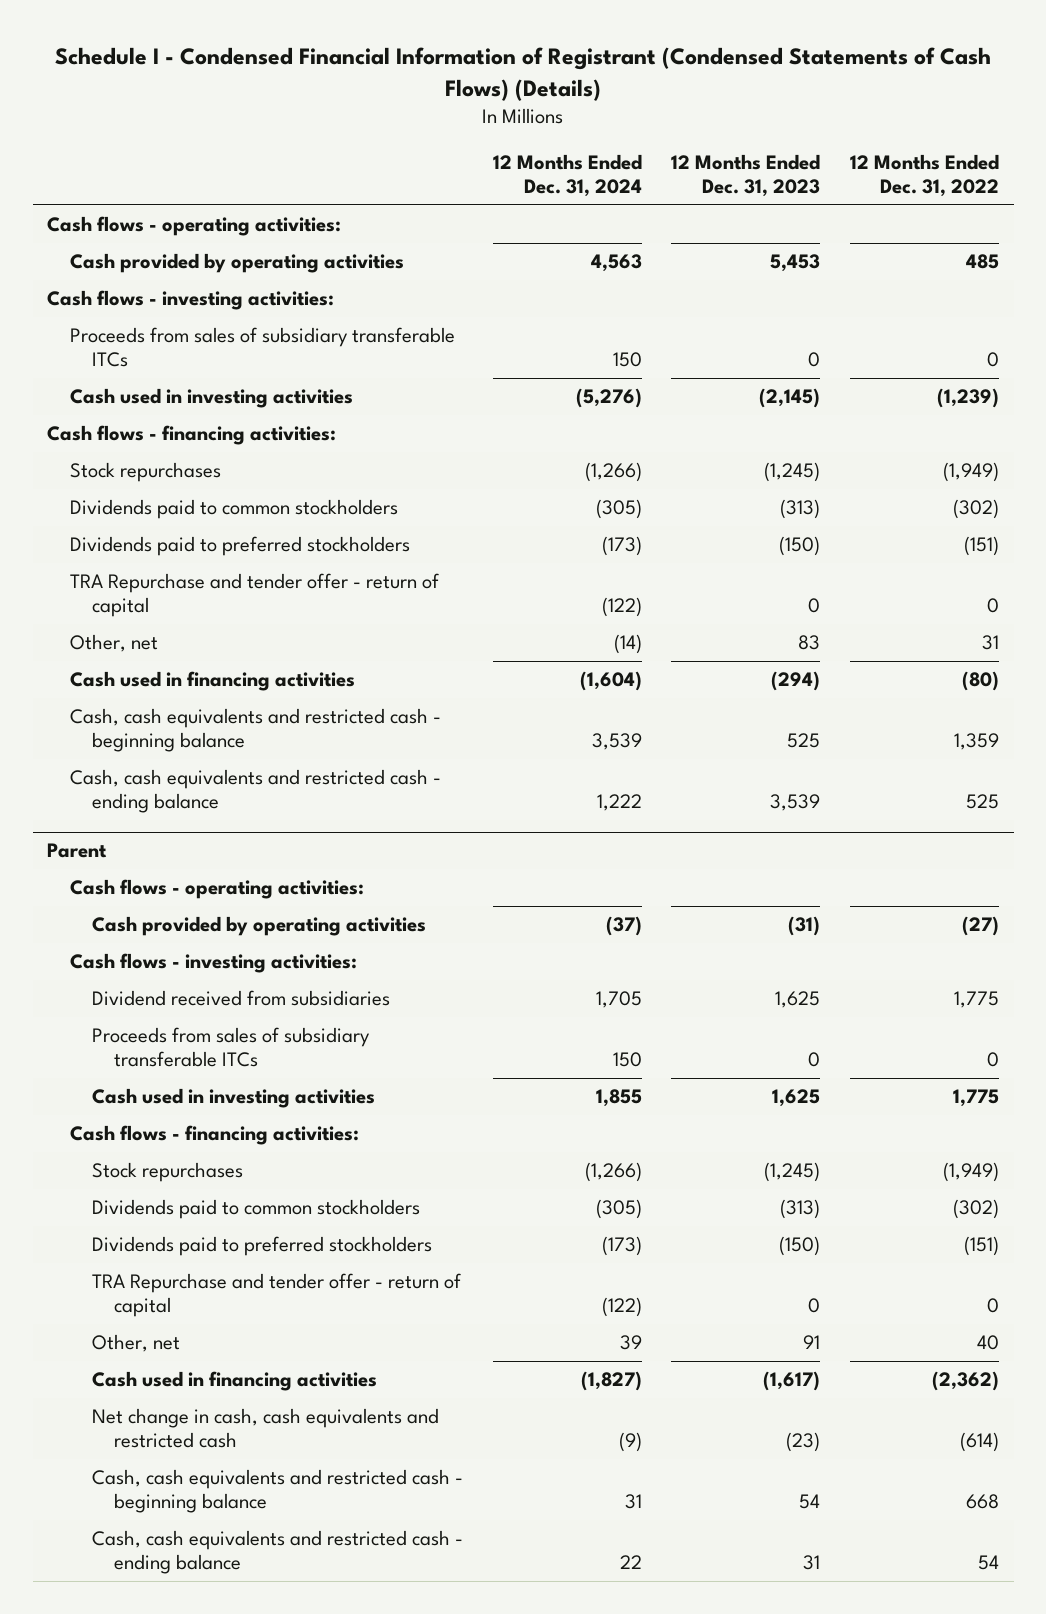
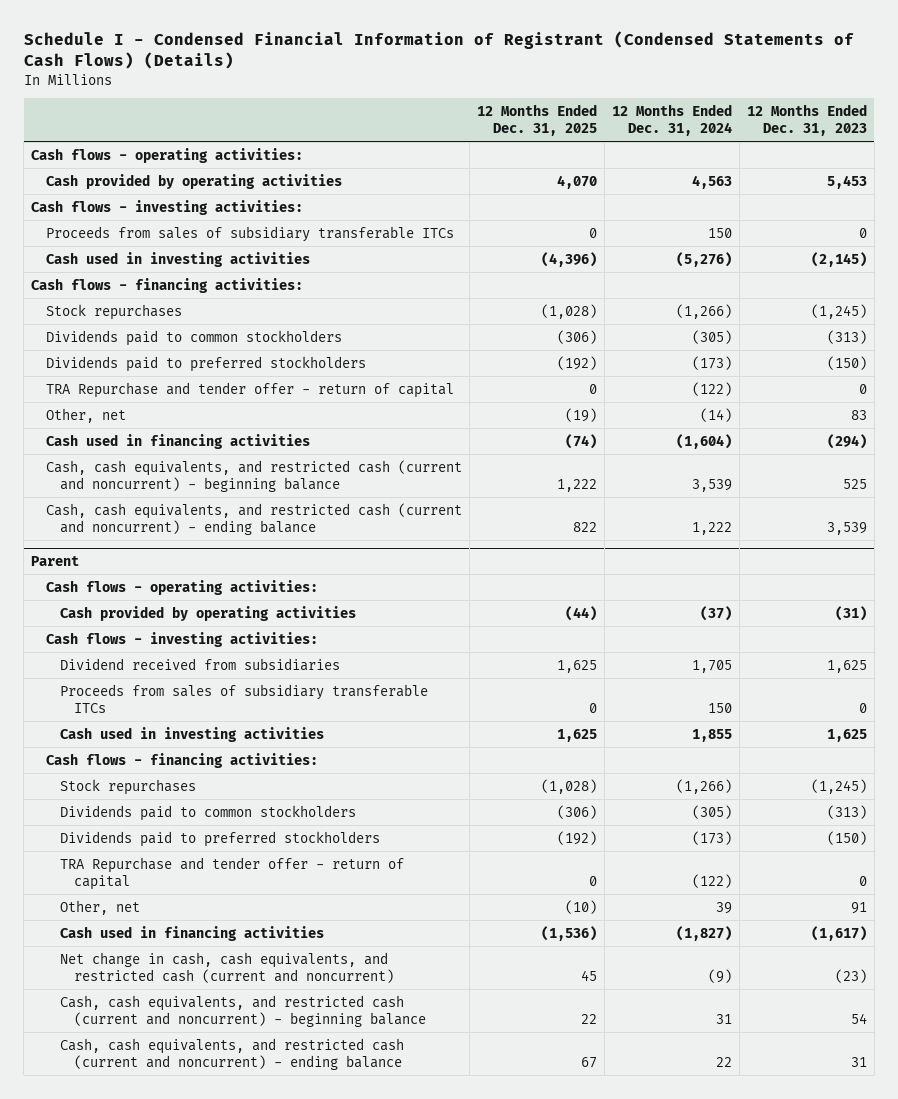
[850,153,1000,197] 12 Months Ended Dec. 31, 2022 -> none
none -> [476,103,597,137] 12 Months Ended Dec. 31, 2025
[69,708,441,753] Cash, cash equivalents and restricted cash - beginning balance -> [45,459,462,492] Cash, cash equivalents, and restricted cash (current and noncurrent) - beginning balance
[69,769,441,814] Cash, cash equivalents and restricted cash - ending balance -> [45,502,462,535] Cash, cash equivalents, and restricted cash (current and noncurrent) - ending balance
[91,1408,439,1449] Net change in cash, cash equivalents and restricted cash -> [59,951,394,983] Net change in cash, cash equivalents, and restricted cash (current and noncurrent)
[91,1469,463,1514] Cash, cash equivalents and restricted cash - beginning balance -> [59,994,426,1027] Cash, cash equivalents, and restricted cash (current and noncurrent) - beginning balance
[91,1530,463,1575] Cash, cash equivalents and restricted cash - ending balance -> [59,1037,404,1070] Cash, cash equivalents, and restricted cash (current and noncurrent) - ending balance

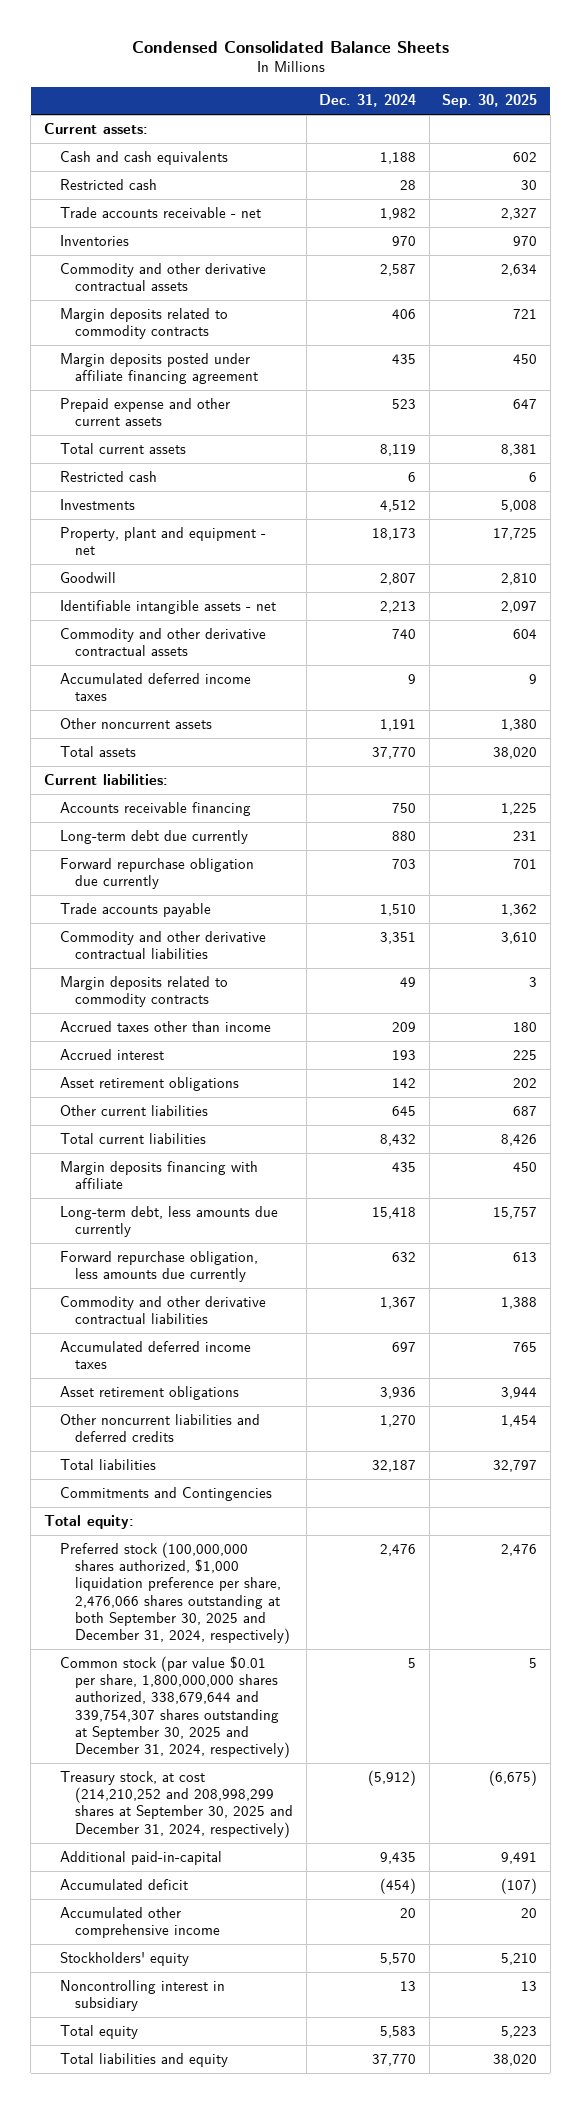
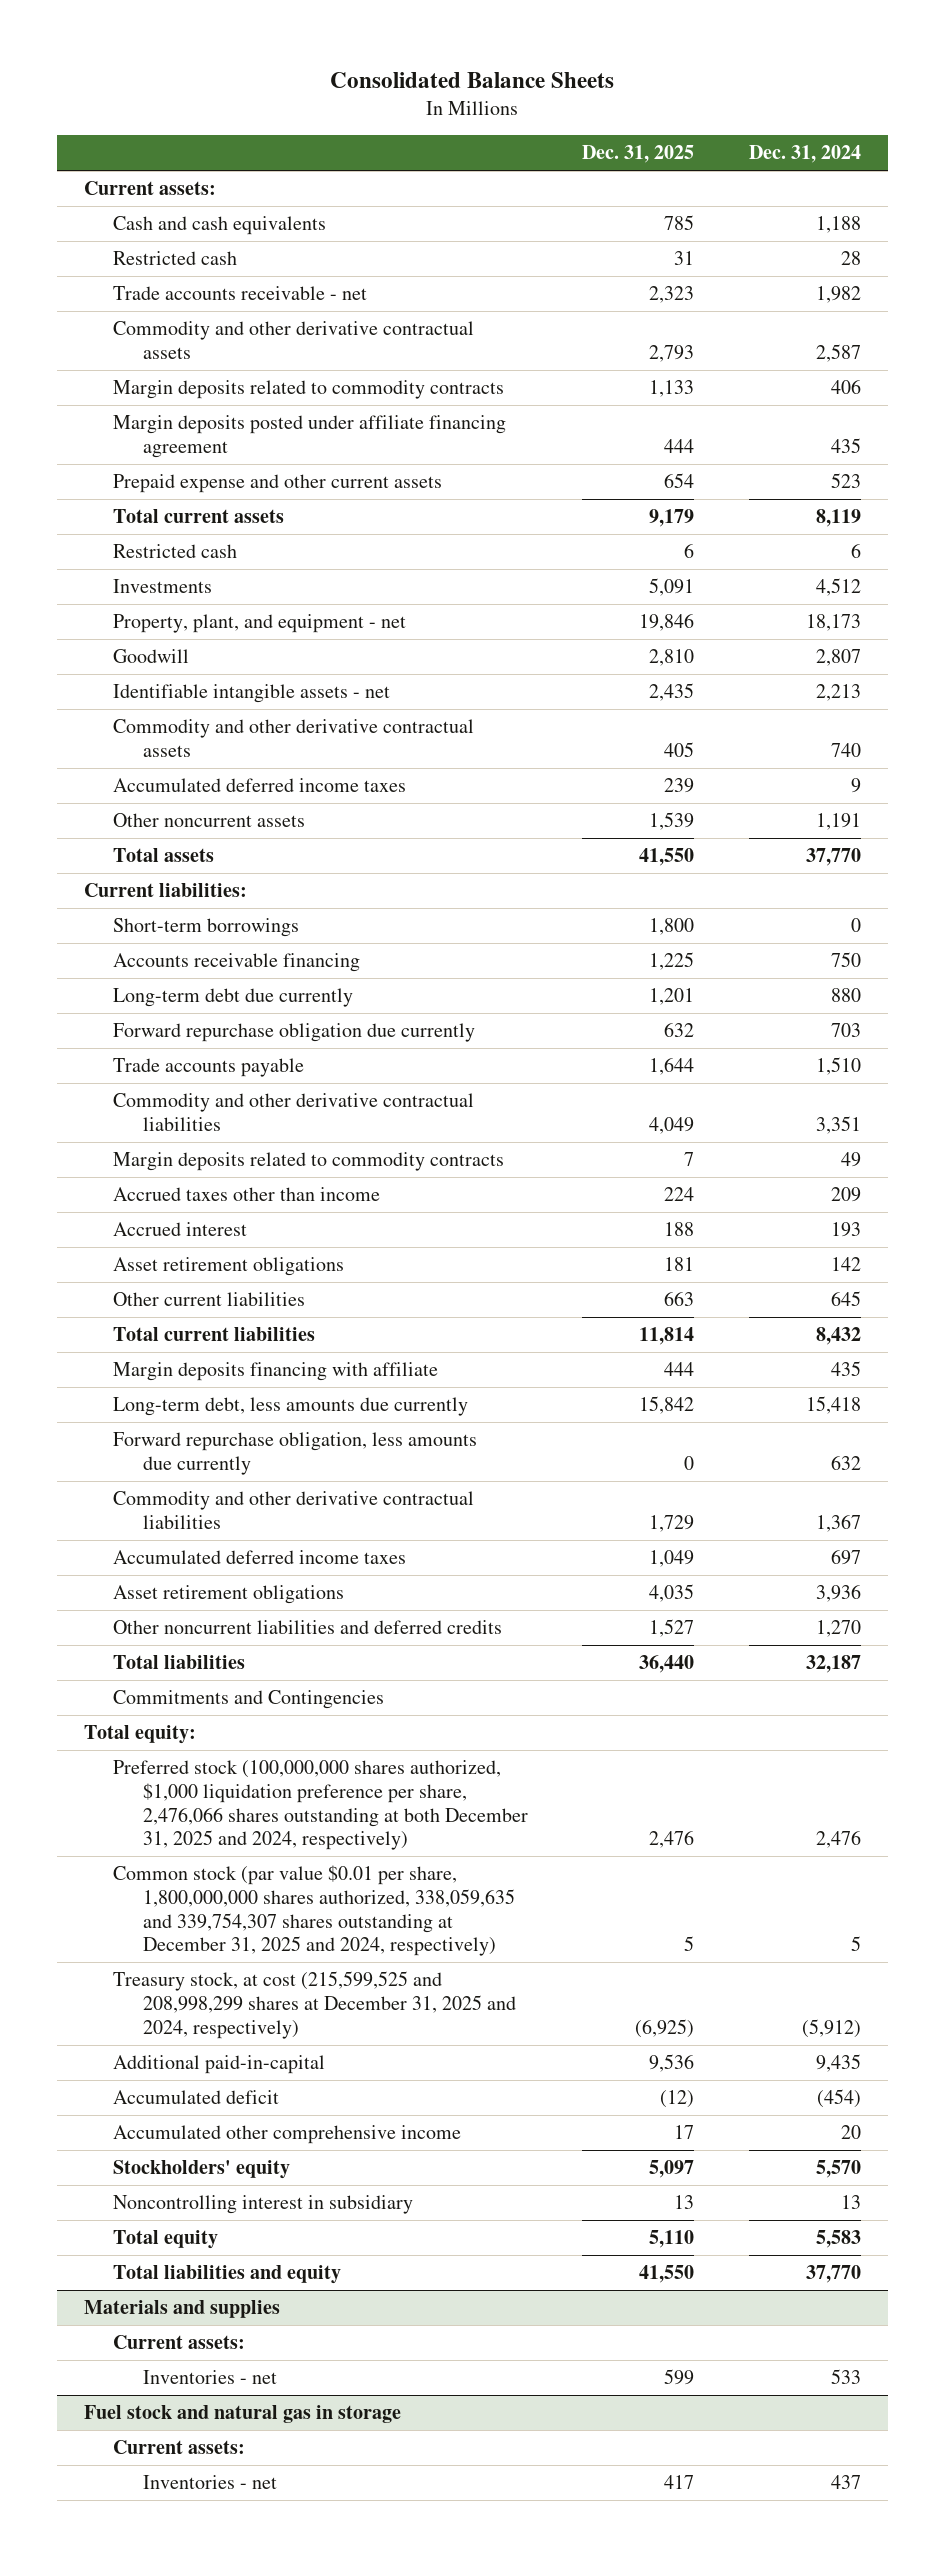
[131,41,449,54] Condensed Consolidated Balance Sheets -> [330,71,615,88] Consolidated Balance Sheets
[442,94,538,109] Sep. 30, 2025 -> none
none -> [582,145,695,164] Dec. 31, 2025
[59,234,129,246] Inventories -> none
[59,526,266,556] Property, plant and equipment - net -> [113,614,407,634] Property, plant, and equipment - net
none -> [113,918,300,938] Short-term borrowings
[59,1541,291,1645] Preferred stock (100,000,000 shares authorized, $1,000 liquidation preference per share, 2,476,066 shares outstanding at both September 30, 2025 and December 31, 2024, respectively) -> [113,1760,528,1851] Preferred stock (100,000,000 shares authorized, $1,000 liquidation preference per share, 2,476,066 shares outstanding at both December 31, 2025 and 2024, respectively)
[59,1655,291,1759] Common stock (par value $0.01 per share, 1,800,000,000 shares authorized, 338,679,644 and 339,754,307 shares outstanding at September 30, 2025 and December 31, 2024, respectively) -> [113,1865,515,1957] Common stock (par value $0.01 per share, 1,800,000,000 shares authorized, 338,059,635 and 339,754,307 shares outstanding at December 31, 2025 and 2024, respectively)
[59,1770,294,1838] Treasury stock, at cost (214,210,252 and 208,998,299 shares at September 30, 2025 and December 31, 2024, respectively) -> [113,1971,516,2039] Treasury stock, at cost (215,599,525 and 208,998,299 shares at December 31, 2025 and 2024, respectively)
none -> [83,2300,280,2319] Materials and supplies
none -> [113,2335,246,2350] Current assets:
none -> [142,2370,277,2385] Inventories - net
none -> [83,2405,401,2424] Fuel stock and natural gas in storage
none -> [113,2440,246,2455] Current assets:
none -> [142,2475,277,2490] Inventories - net

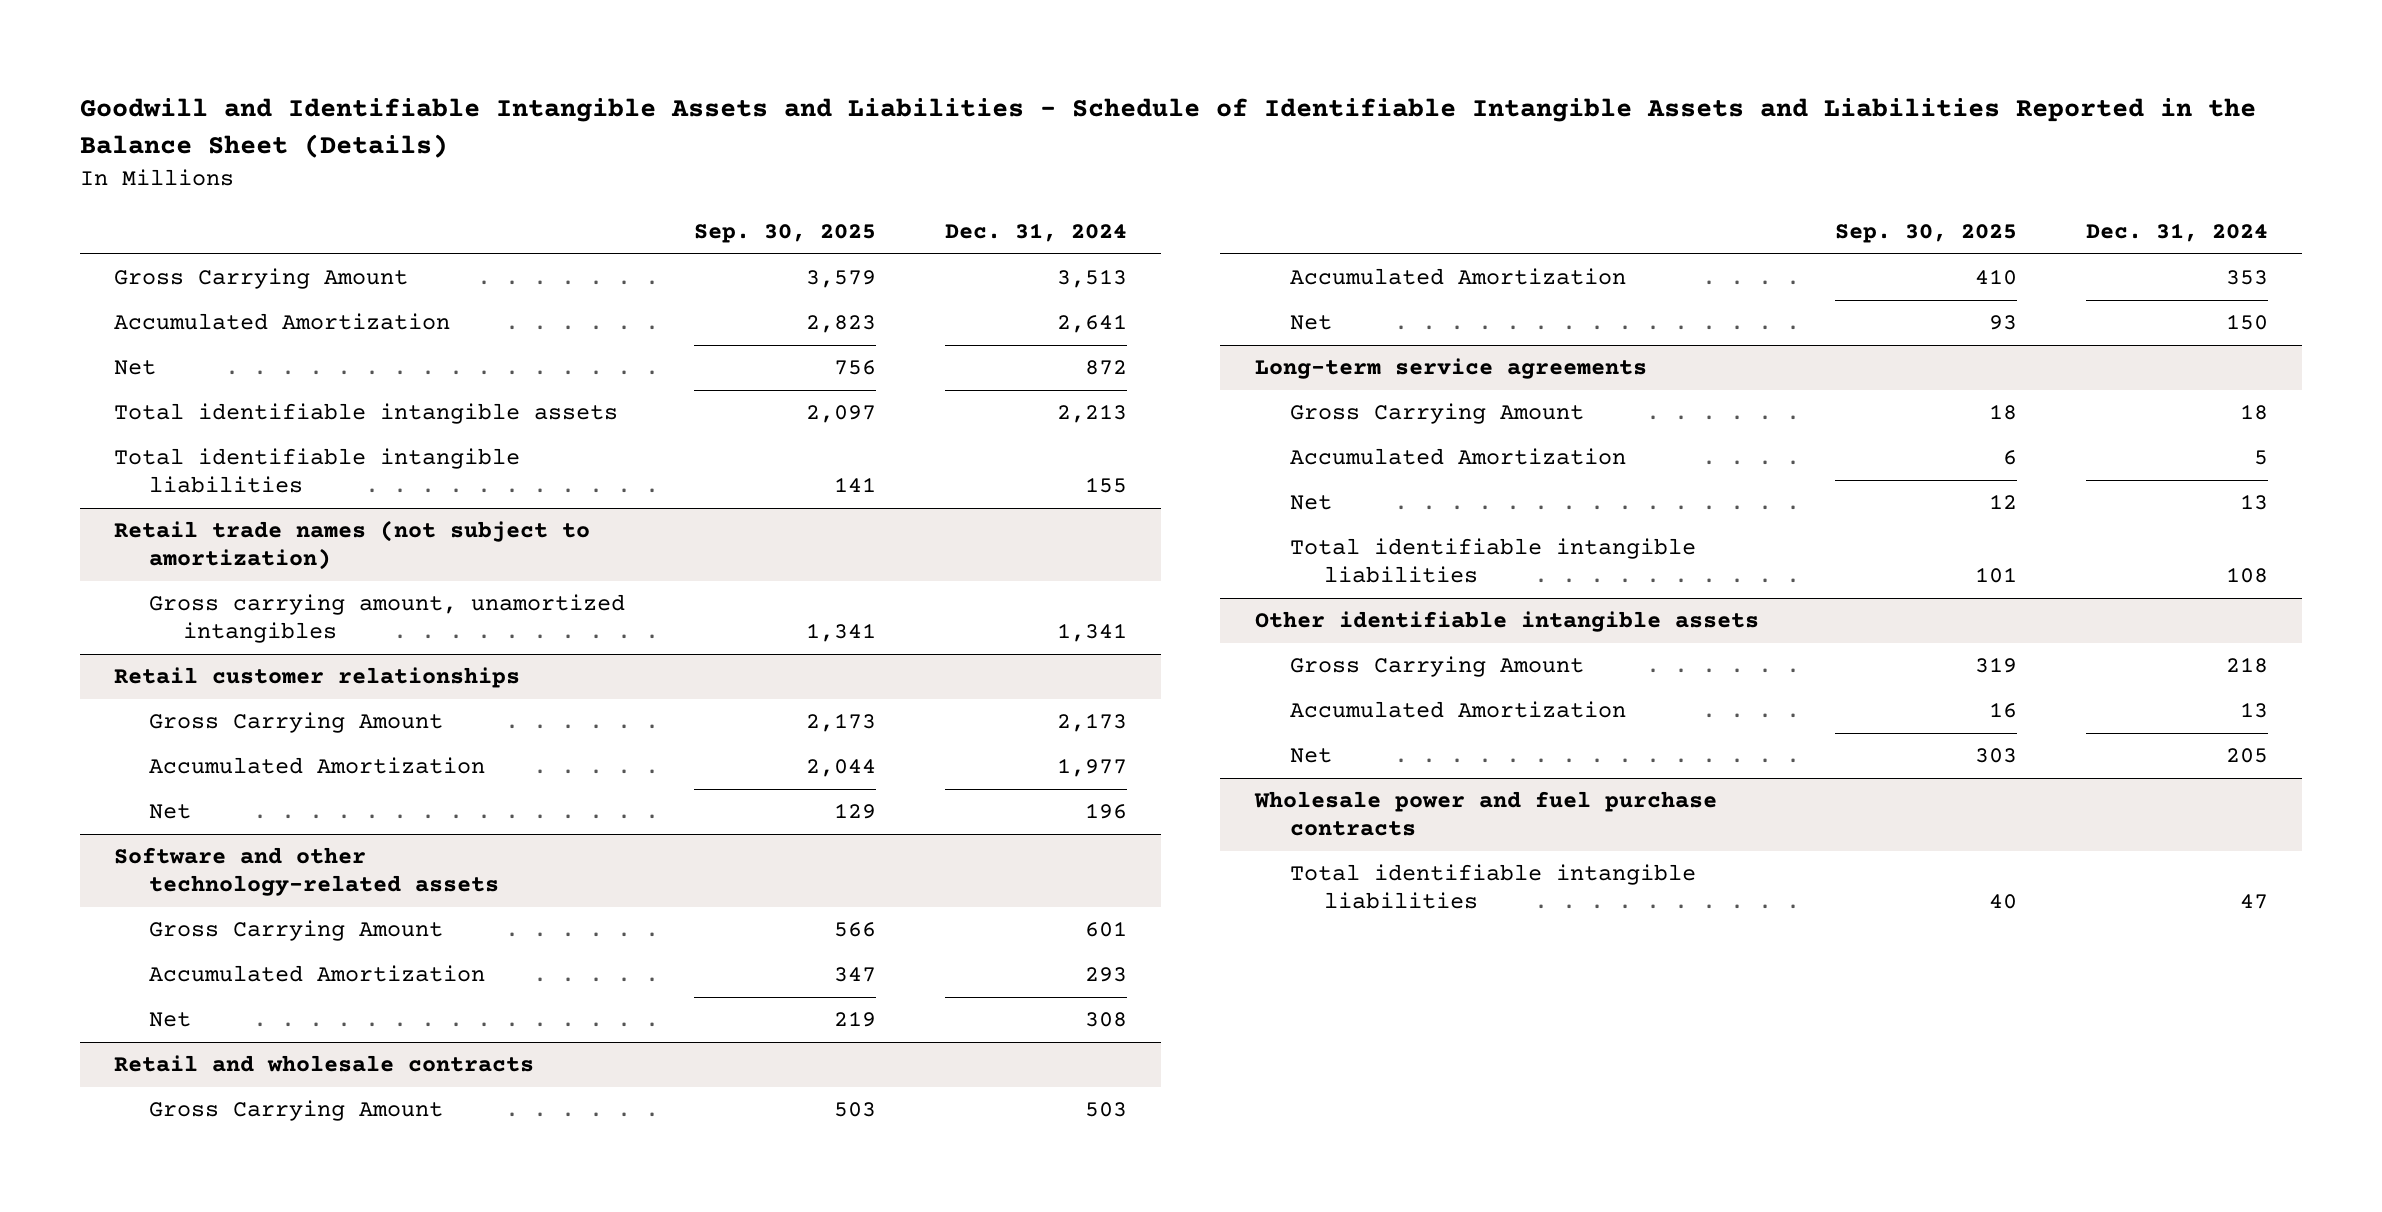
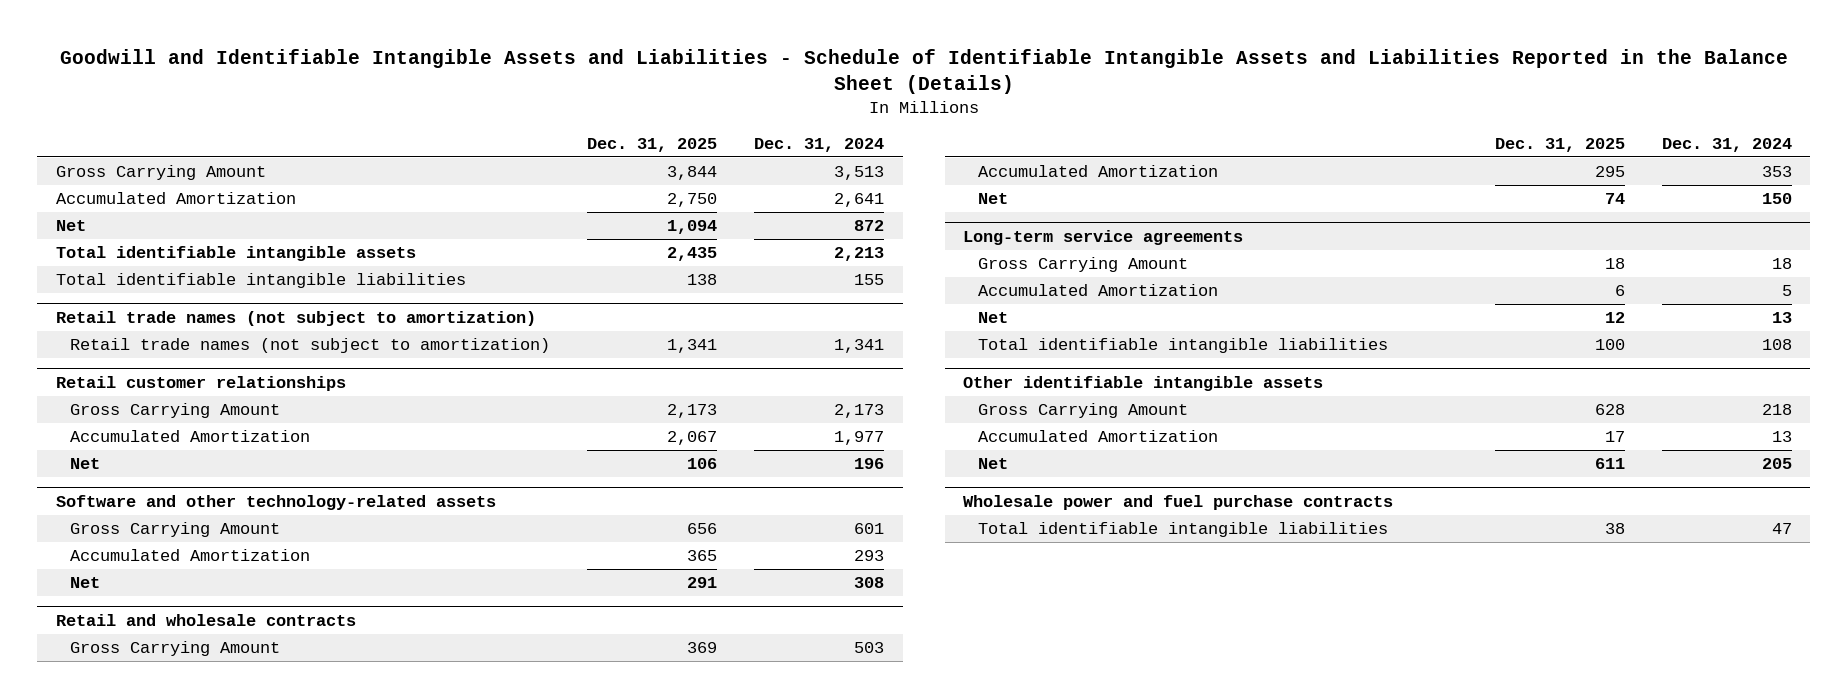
[693,223,876,243] Sep. 30, 2025 -> none
none -> [587,137,718,152] Dec. 31, 2025
[148,594,625,643] Gross carrying amount, unamortized intangibles -> [70,338,551,354] Retail trade names (not subject to amortization)

